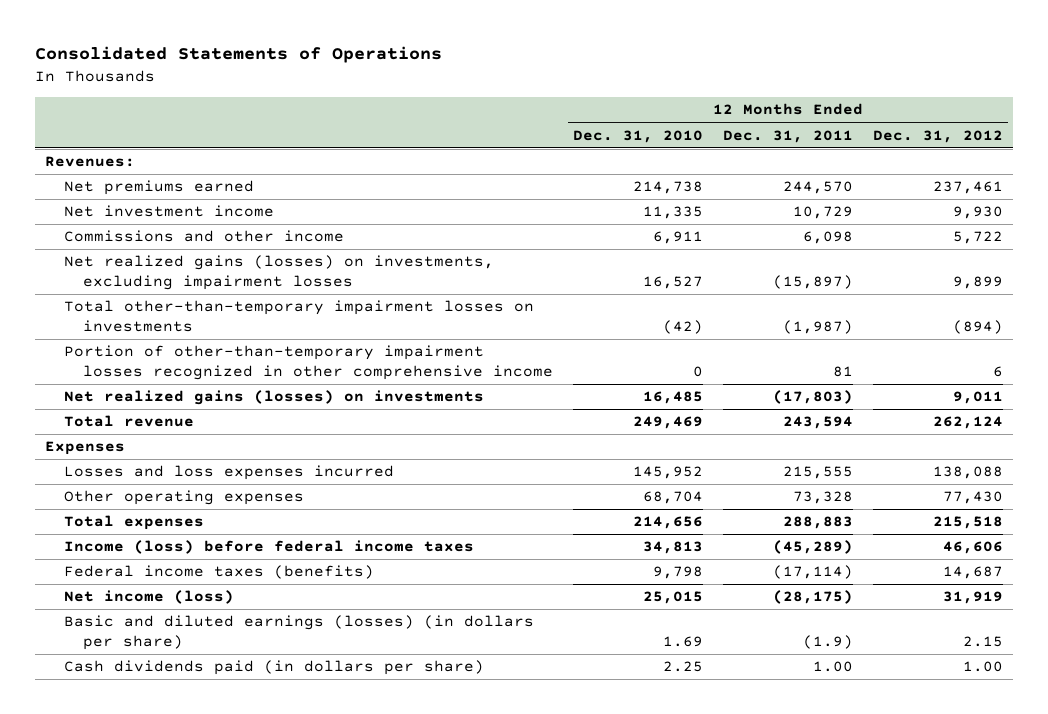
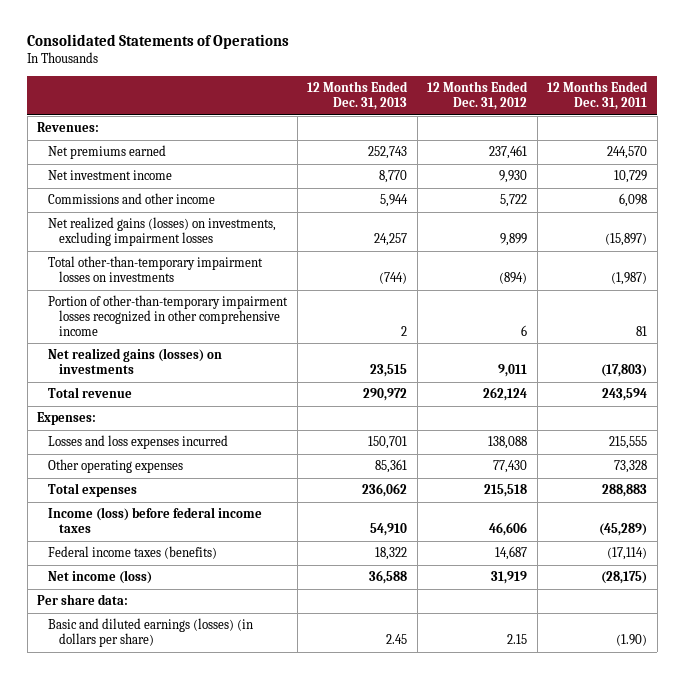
[573,129,704,143] Dec. 31, 2010 -> none
none -> [307,81,409,110] 12 Months Ended Dec. 31, 2013
[44,441,125,456] Expenses -> [37,412,97,426] Expenses:
[63,660,484,676] Cash dividends paid (in dollars per share) -> none
none -> [37,594,129,606] Per share data:
[803,635,854,650] (1.9) -> [616,633,648,646] (1.90)

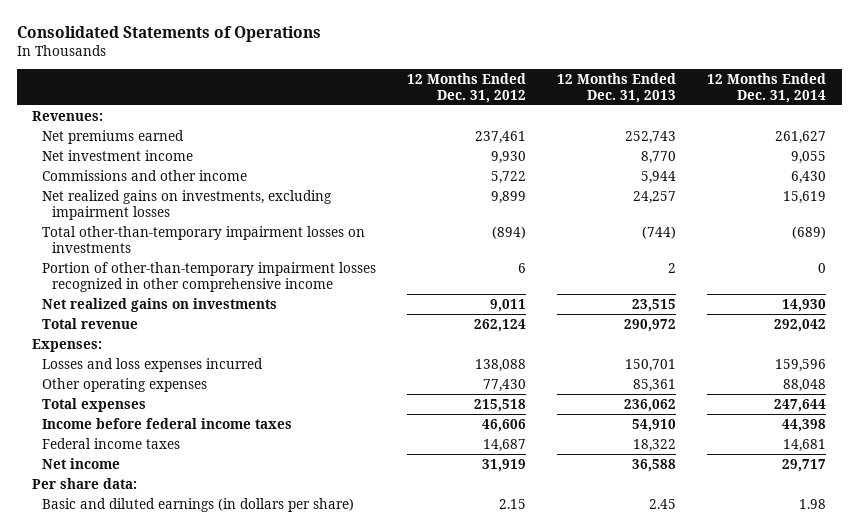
[547,81,649,110] 12 Months Ended Dec. 31, 2011 -> none
none -> [707,72,827,103] 12 Months Ended Dec. 31, 2014
[48,217,277,246] Net realized gains (losses) on investments, excluding impairment losses -> [42,189,333,220] Net realized gains on investments, excluding impairment losses
[48,348,223,374] Net realized gains (losses) on investments -> [42,297,278,312] Net realized gains on investments
[48,507,263,533] Income (loss) before federal income taxes -> [42,417,293,429] Income before federal income taxes
[48,546,218,560] Federal income taxes (benefits) -> [42,437,181,449] Federal income taxes
[48,570,153,585] Net income (loss) -> [42,457,121,469] Net income
[48,618,254,647] Basic and diluted earnings (losses) (in dollars per share) -> [42,497,355,512] Basic and diluted earnings (in dollars per share)

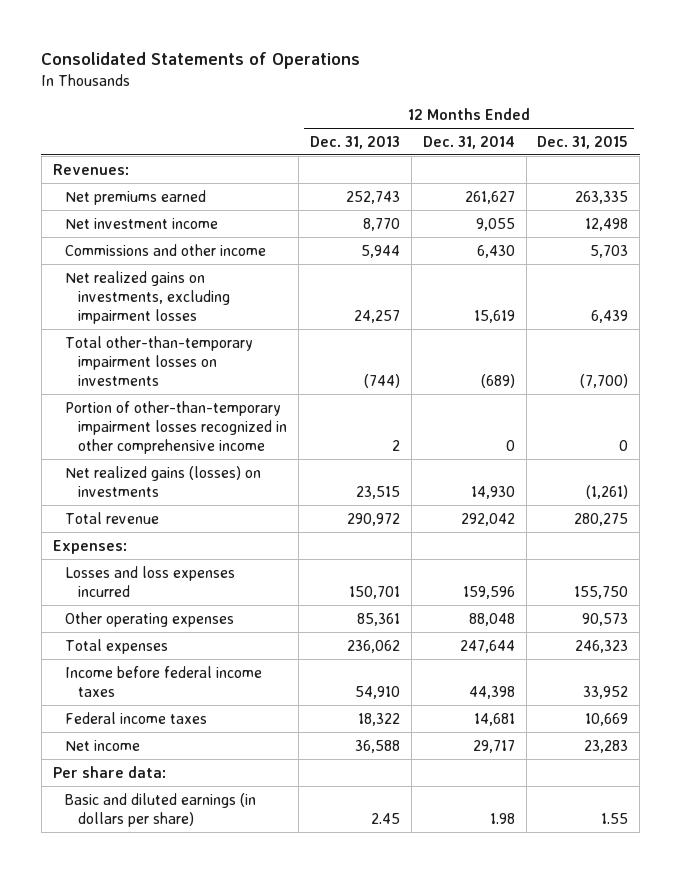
[407,72,527,103] 12 Months Ended Dec. 31, 2012 -> none
none -> [537,135,629,149] Dec. 31, 2015
[42,297,278,312] Net realized gains on investments -> [65,465,262,497] Net realized gains (losses) on investments

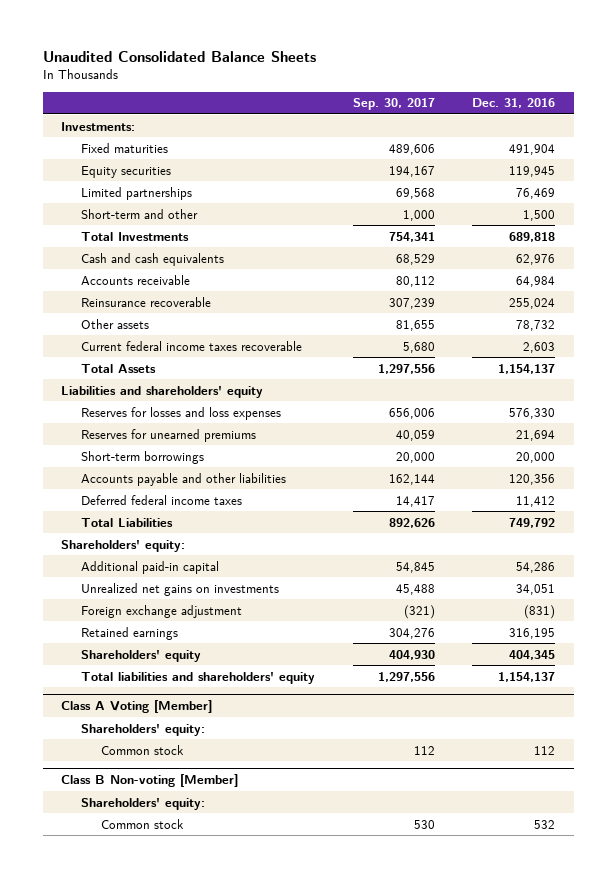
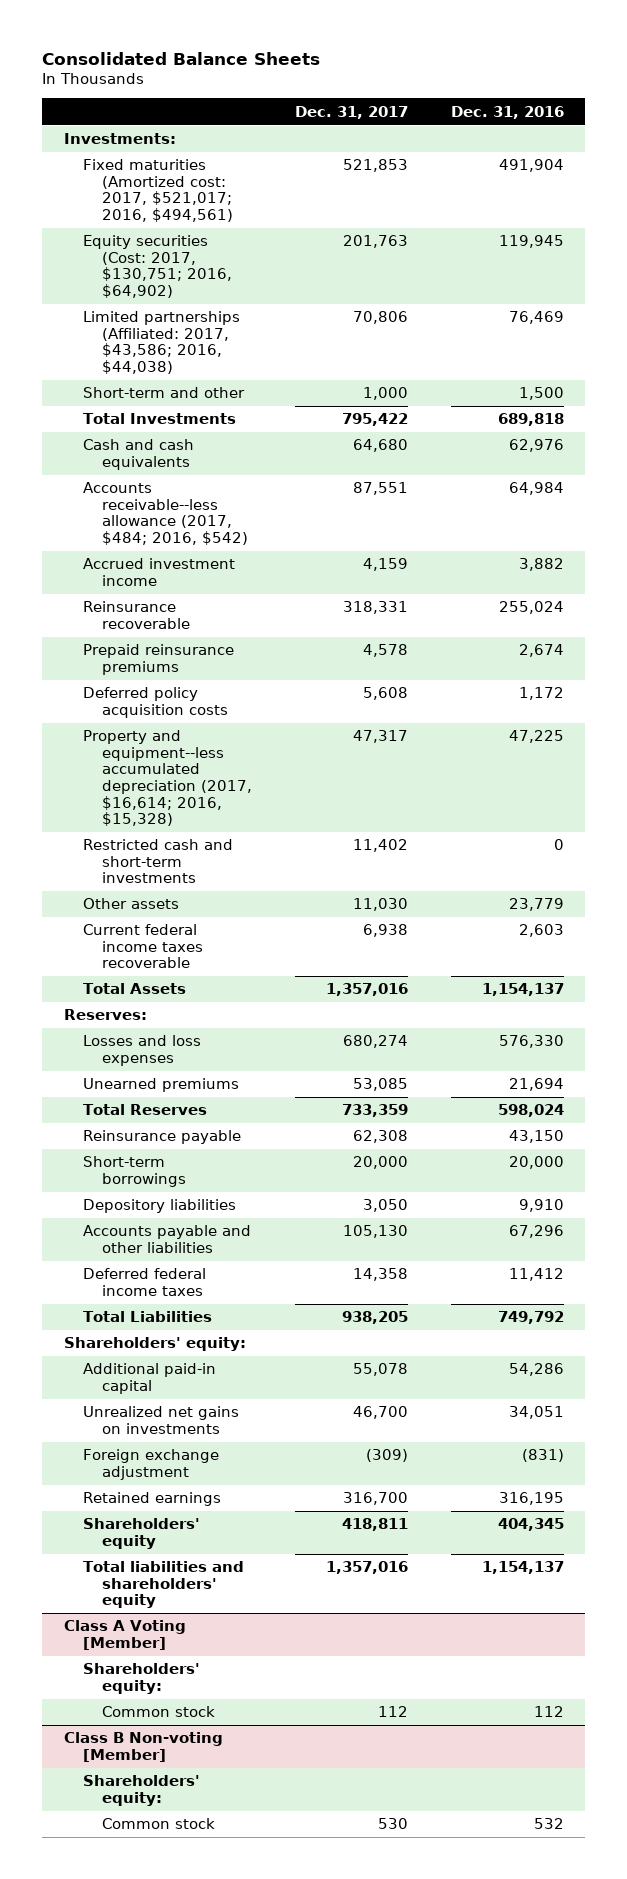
[42,51,316,63] Unaudited Consolidated Balance Sheets -> [42,51,321,65] Consolidated Balance Sheets
[352,98,435,111] Sep. 30, 2017 -> none
none -> [294,105,408,119] Dec. 31, 2017
[81,142,169,153] Fixed maturities -> [83,159,234,223] Fixed maturities (Amortized cost: 2017, $521,017; 2016, $494,561)
[81,165,172,178] Equity securities -> [83,235,233,299] Equity securities (Cost: 2017, $130,751; 2016, $64,902)
[81,186,193,200] Limited partnerships -> [83,311,241,375] Limited partnerships (Affiliated: 2017, $43,586; 2016, $44,038)
[81,274,191,285] Accounts receivable -> [83,482,249,546] Accounts receivable--less allowance (2017, $484; 2016, $542)
none -> [83,558,236,586] Accrued investment income
none -> [83,644,235,675] Prepaid reinsurance premiums
none -> [83,687,229,718] Deferred policy acquisition costs
none -> [83,730,253,827] Property and equipment--less accumulated depreciation (2017, $16,614; 2016, $15,328)
none -> [83,839,234,884] Restricted cash and short-term investments
[516,319,556,331] 78,732 -> [508,898,564,912] 23,779
[61,385,264,398] Liabilities and shareholders' equity -> none
none -> [63,1009,147,1021] Reserves:
[81,406,282,420] Reserves for losses and loss expenses -> [83,1035,202,1066] Losses and loss expenses
[81,428,257,442] Reserves for unearned premiums -> [83,1078,240,1093] Unearned premiums
none -> [83,1104,208,1116] Total Reserves
none -> [83,1130,242,1145] Reinsurance payable
none -> [83,1199,237,1214] Depository liabilities
[509,473,556,485] 120,356 -> [508,1225,564,1239] 67,296

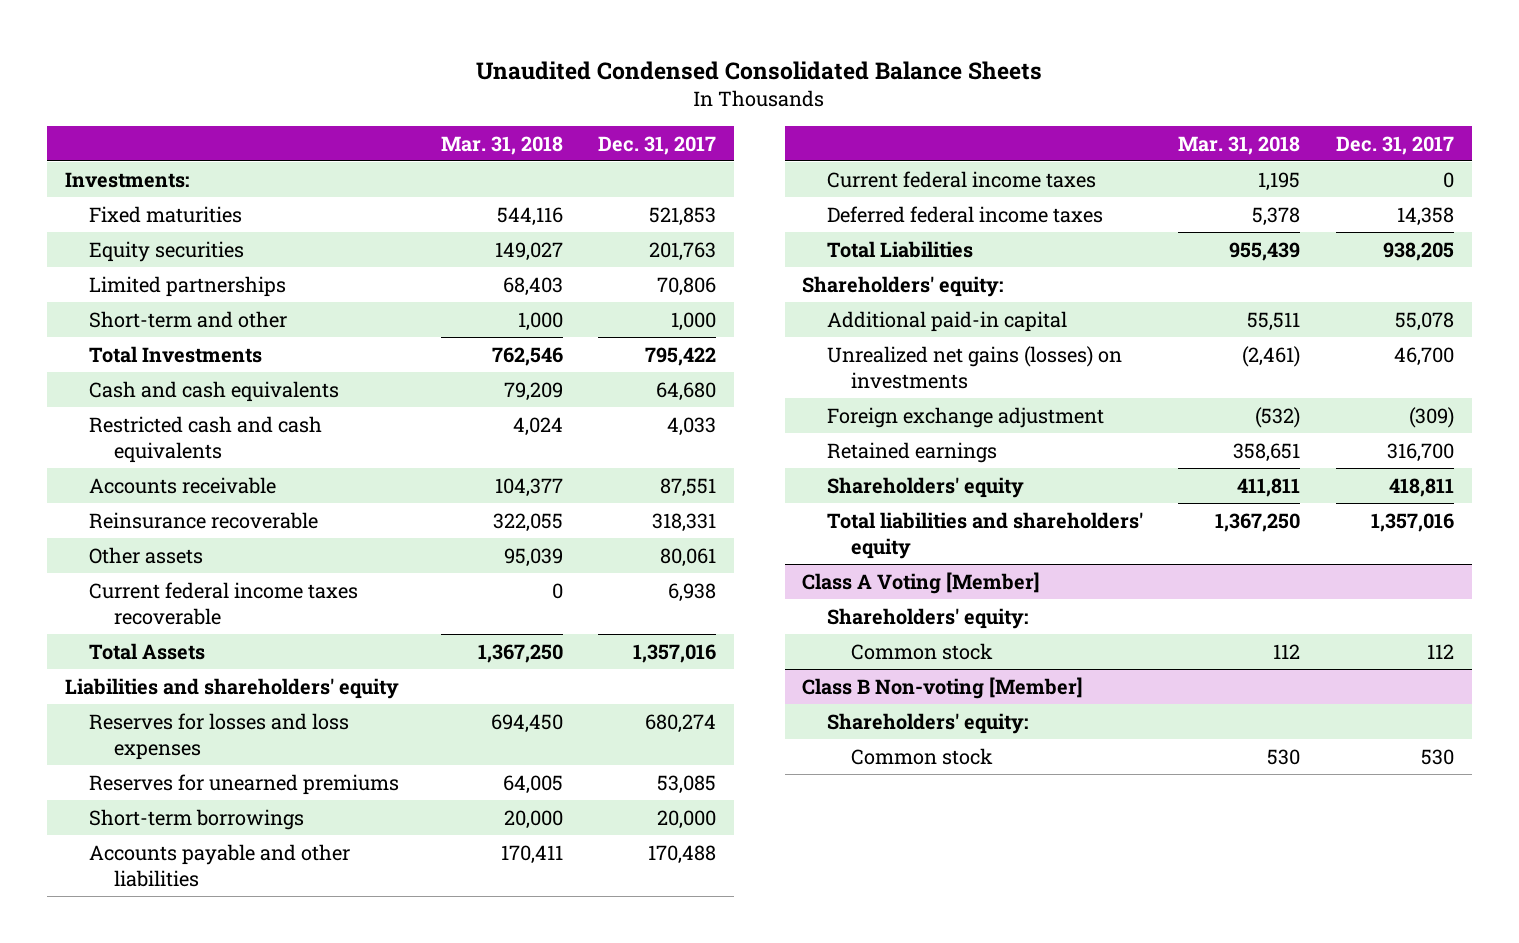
[42,51,321,65] Consolidated Balance Sheets -> [476,60,1043,80] Unaudited Condensed Consolidated Balance Sheets
[450,105,564,119] Dec. 31, 2016 -> none
none -> [440,135,563,155] Mar. 31, 2018
[83,159,234,223] Fixed maturities (Amortized cost: 2017, $521,017; 2016, $494,561) -> [89,205,243,223] Fixed maturities
[83,235,233,299] Equity securities (Cost: 2017, $130,751; 2016, $64,902) -> [89,240,245,262] Equity securities
[83,311,241,375] Limited partnerships (Affiliated: 2017, $43,586; 2016, $44,038) -> [89,275,287,297] Limited partnerships
[83,558,236,586] Accrued investment income -> none
none -> [89,415,323,463] Restricted cash and cash equivalents
[83,482,249,546] Accounts receivable--less allowance (2017, $484; 2016, $542) -> [89,476,277,494] Accounts receivable
[83,644,235,675] Prepaid reinsurance premiums -> none
[83,687,229,718] Deferred policy acquisition costs -> none
[83,730,253,827] Property and equipment--less accumulated depreciation (2017, $16,614; 2016, $15,328) -> none
[83,839,234,884] Restricted cash and short-term investments -> none
[352,898,408,912] 11,030 -> [660,547,717,567] 80,061
[63,1009,147,1021] Reserves: -> none
[83,1104,208,1116] Total Reserves -> none
[83,1130,242,1145] Reinsurance payable -> none
none -> [64,677,399,699] Liabilities and shareholders' equity
[83,1035,202,1066] Losses and loss expenses -> [89,712,350,760] Reserves for losses and loss expenses
[83,1078,240,1093] Unearned premiums -> [89,773,400,795] Reserves for unearned premiums
[83,1199,237,1214] Depository liabilities -> none
[342,1225,408,1239] 105,130 -> [648,844,717,864] 170,488
none -> [826,170,1096,188] Current federal income taxes
[83,1406,240,1434] Unrealized net gains on investments -> [826,345,1122,389] Unrealized net gains (losses) on investments

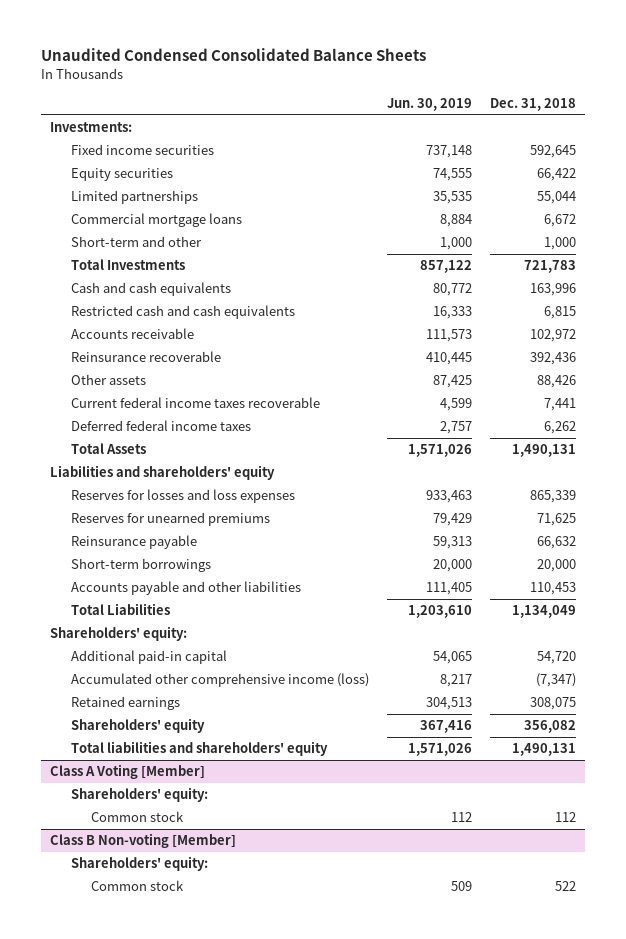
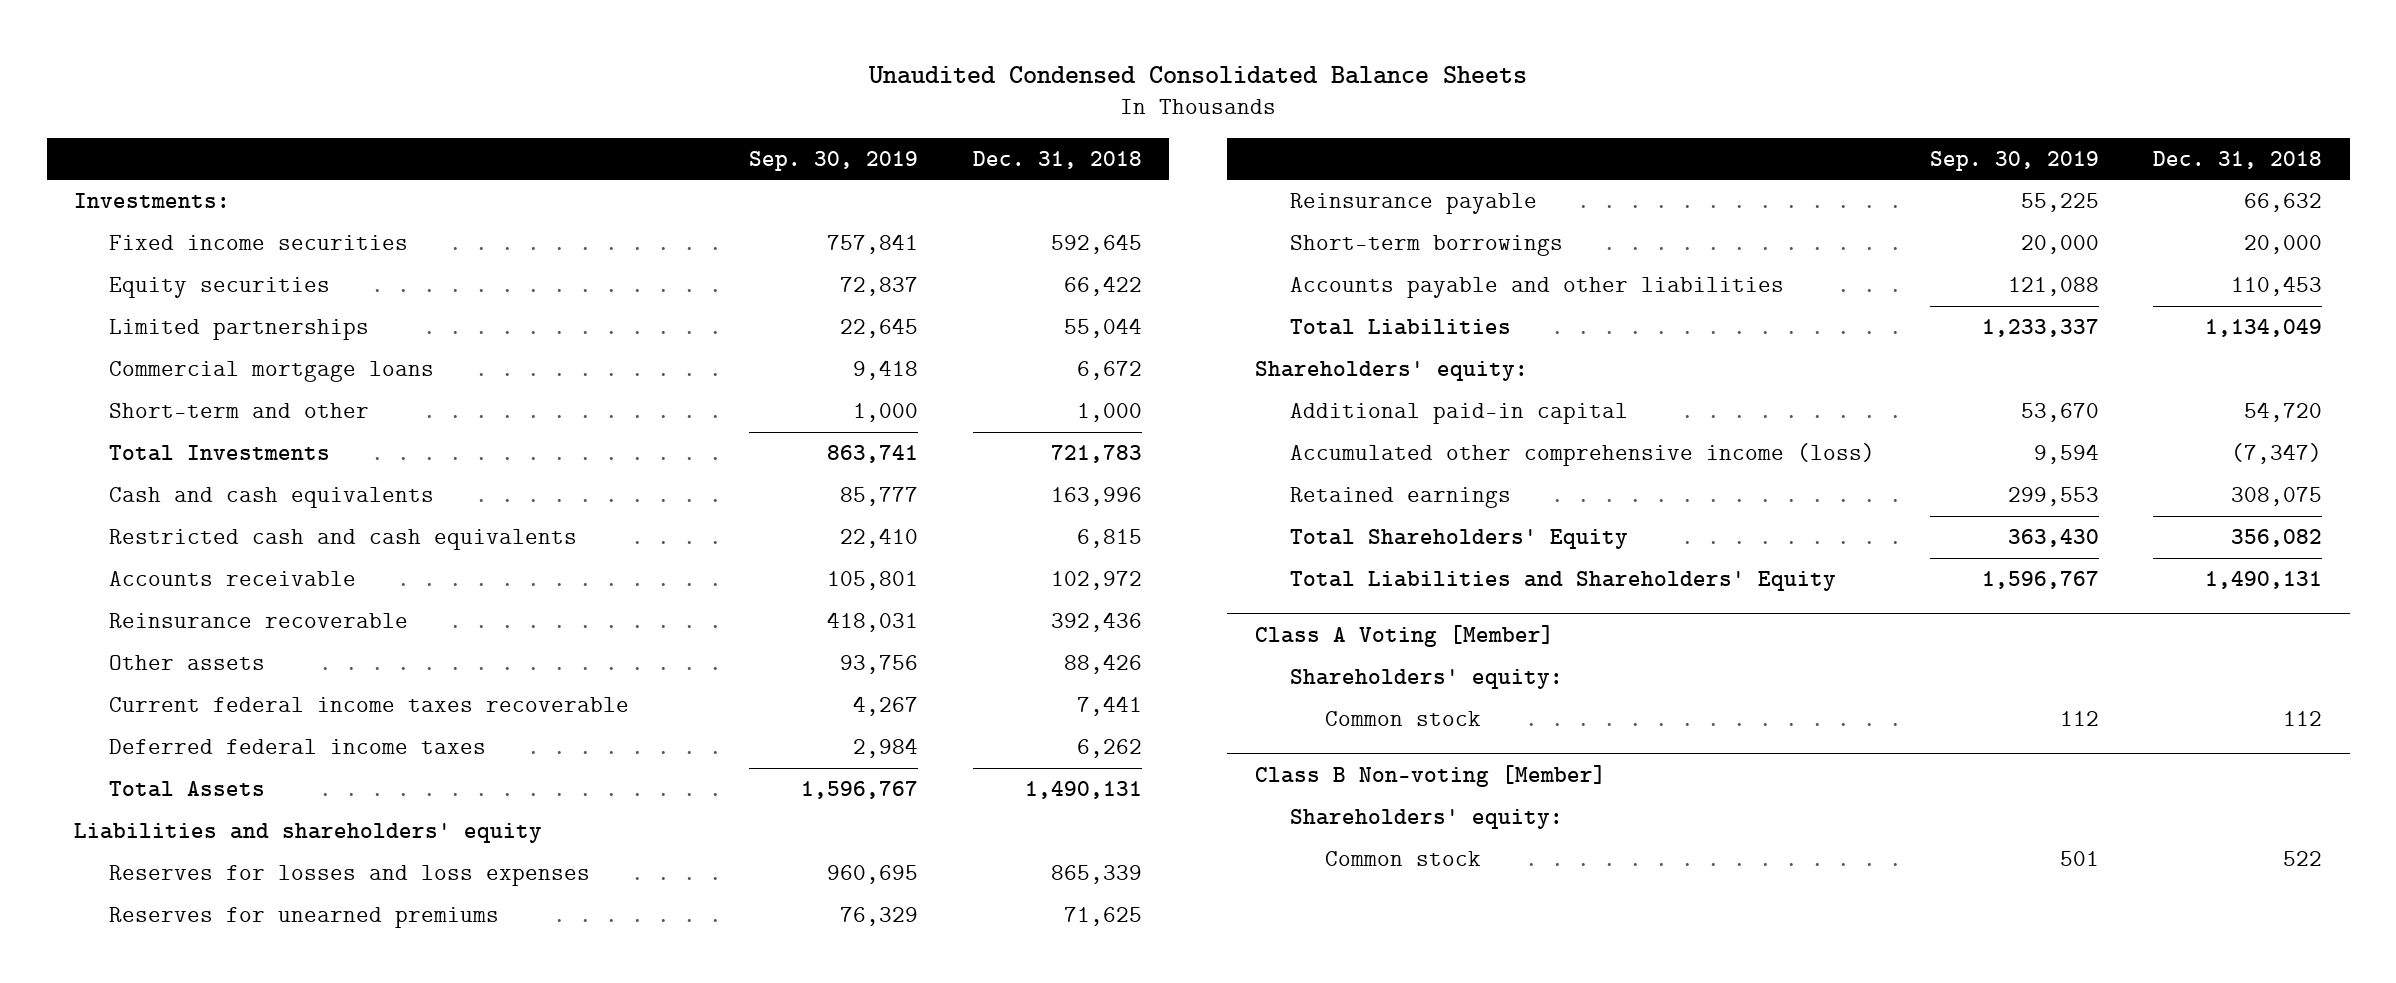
[386,97,472,111] Jun. 30, 2019 -> none
none -> [748,150,918,171] Sep. 30, 2019
[70,718,205,734] Shareholders' equity -> [1290,528,1629,549] Total Shareholders' Equity
[70,741,328,757] Total liabilities and shareholders' equity -> [1290,570,1837,591] Total Liabilities and Shareholders' Equity

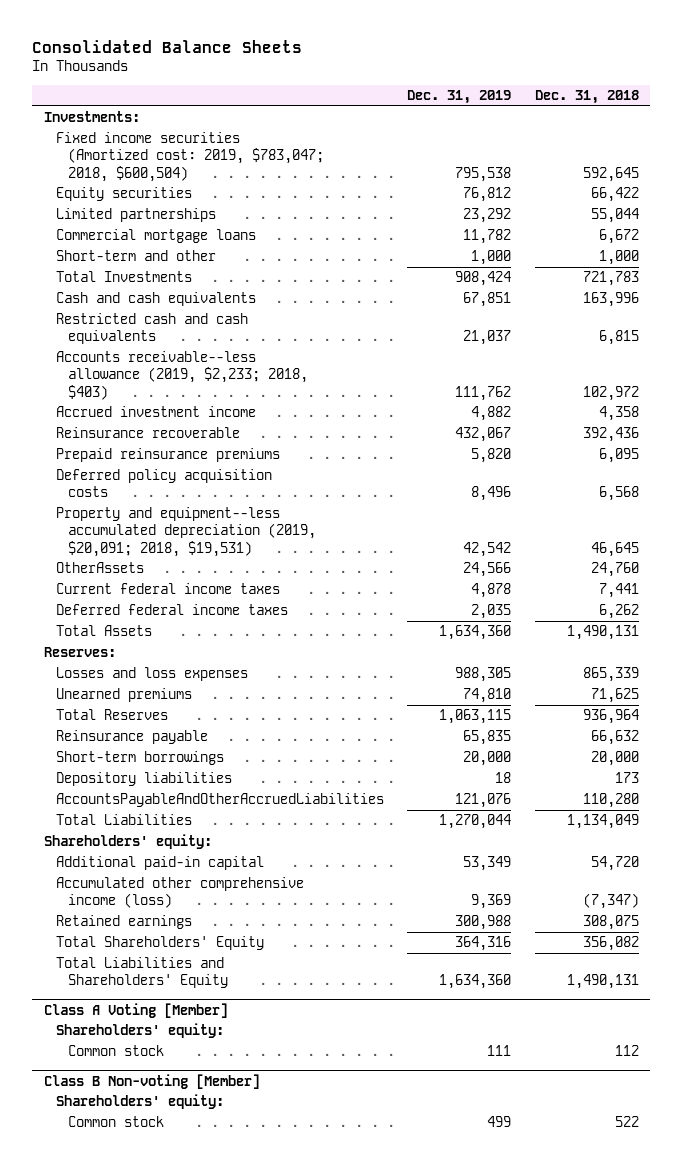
[868,65,1528,84] Unaudited Condensed Consolidated Balance Sheets -> [31,39,302,53] Consolidated Balance Sheets
[748,150,918,171] Sep. 30, 2019 -> none
none -> [407,90,512,105] Dec. 31, 2019
[109,234,409,250] Fixed income securities -> [55,132,324,182] Fixed income securities (Amortized cost: 2019, $783,047; 2018, $600,504)
[109,570,357,586] Accounts receivable -> [55,351,308,400] Accounts receivable--less allowance (2019, $2,233; 2018, $403)
none -> [55,406,256,418] Accrued investment income
[109,654,266,670] Other assets -> none
none -> [55,448,280,463] Prepaid reinsurance premiums
none -> [55,469,272,498] Deferred policy acquisition costs
none -> [55,507,316,557] Property and equipment--less accumulated depreciation (2019, $20,091; 2018, $19,531)
none -> [55,562,144,574] OtherAssets
[109,696,630,712] Current federal income taxes recoverable -> [55,583,280,595] Current federal income taxes
[73,822,542,843] Liabilities and shareholders' equity -> none
none -> [43,647,116,658] Reserves:
[109,864,591,886] Reserves for losses and loss expenses -> [55,667,248,682] Losses and loss expenses
[109,906,500,928] Reserves for unearned premiums -> [55,688,192,703] Unearned premiums
none -> [55,709,168,721] Total Reserves
[1290,276,1785,298] Accounts payable and other liabilities -> none
none -> [55,772,232,787] Depository liabilities
none -> [55,793,384,808] AccountsPayableAndOtherAccruedLiabilities

